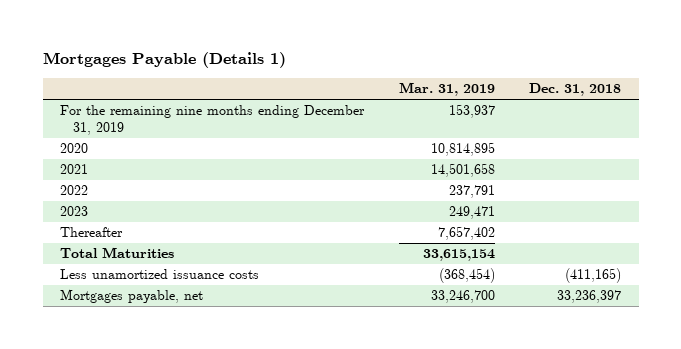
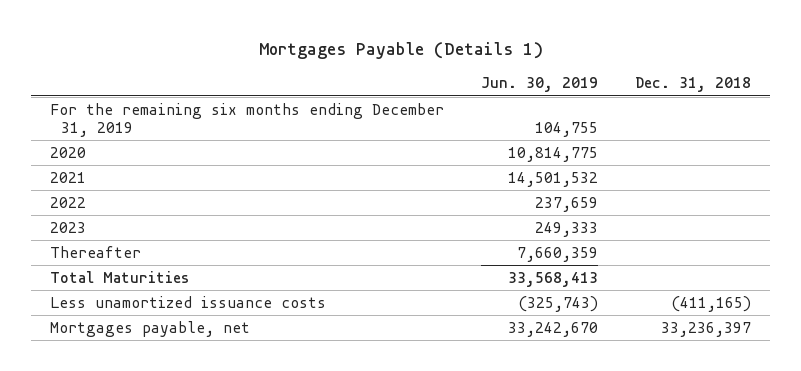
[398,82,495,97] Mar. 31, 2019 -> none
none -> [481,77,599,93] Jun. 30, 2019
[59,105,365,136] For the remaining nine months ending December 31, 2019 -> [49,102,444,137] For the remaining six months ending December 31, 2019

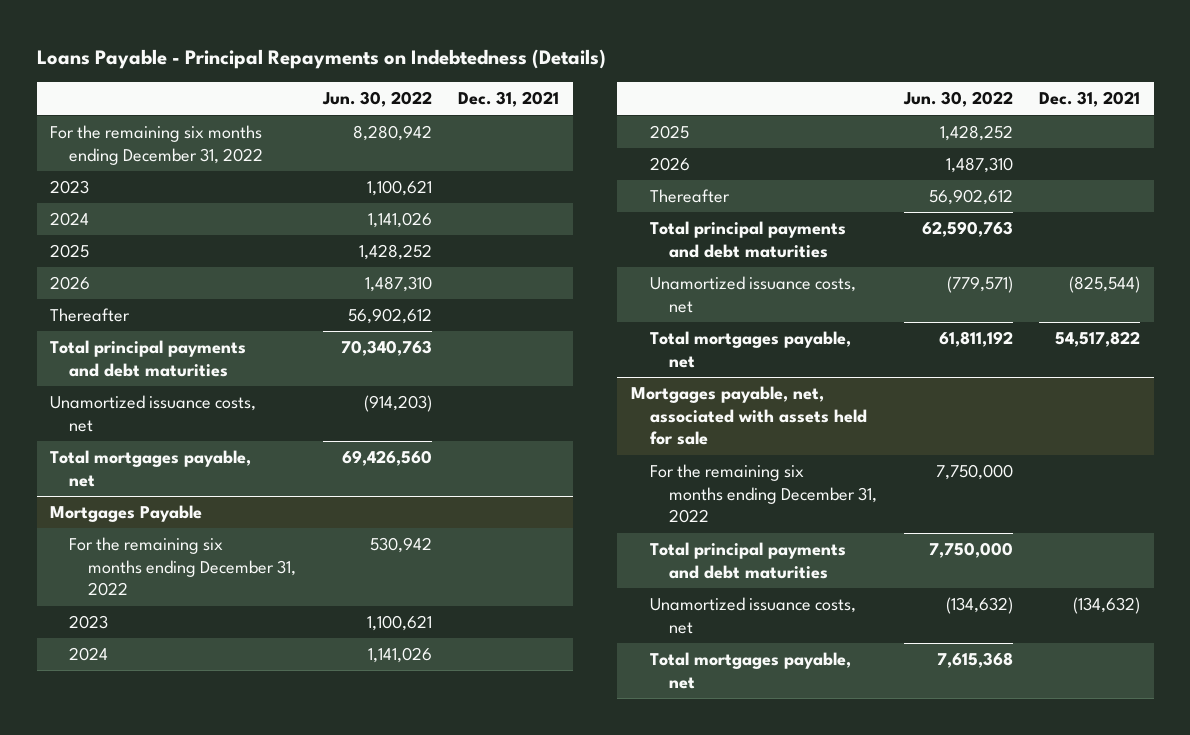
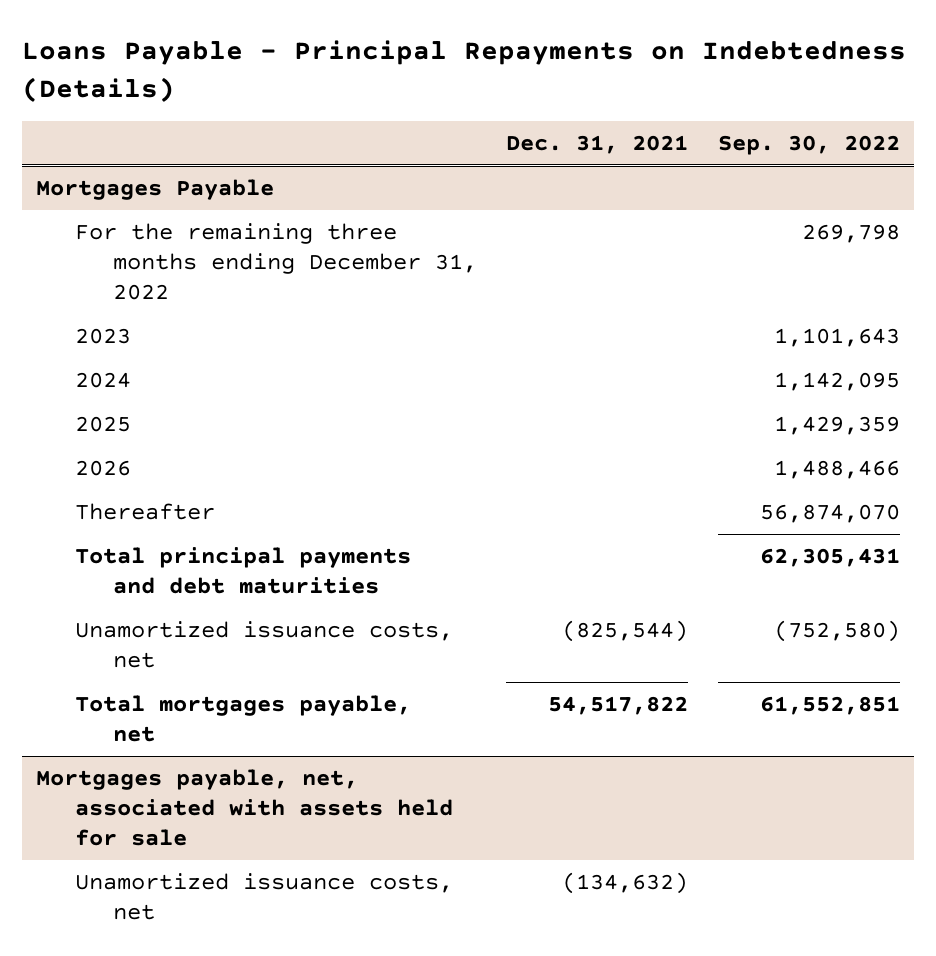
[321,91,432,108] Jun. 30, 2022 -> none
none -> [717,135,900,156] Sep. 30, 2022
[49,125,263,165] For the remaining six months ending December 31, 2022 -> none
[49,180,89,195] 2023 -> none
[49,212,89,227] 2024 -> none
[49,244,89,259] 2025 -> none
[49,276,90,291] 2026 -> none
[49,308,130,323] Thereafter -> none
[49,340,246,377] Total principal payments and debt maturities -> none
[49,395,256,432] Unamortized issuance costs, net -> none
[49,450,251,487] Total mortgages payable, net -> none
[68,537,297,597] For the remaining six months ending December 31, 2022 -> [74,223,477,300] For the remaining three months ending December 31, 2022
[649,464,877,524] For the remaining six months ending December 31, 2022 -> none
[649,542,846,579] Total principal payments and debt maturities -> none
[649,652,851,689] Total mortgages payable, net -> none

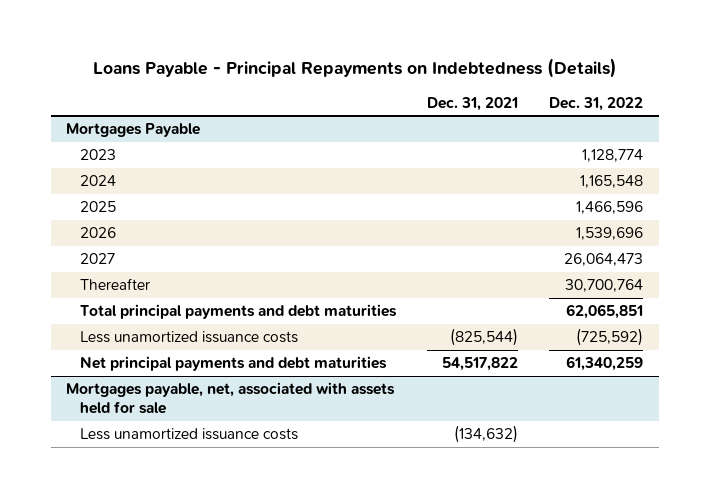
[717,135,900,156] Sep. 30, 2022 -> none
none -> [549,96,644,111] Dec. 31, 2022
[74,223,477,300] For the remaining three months ending December 31, 2022 -> none
none -> [80,253,116,265] 2027
[74,621,453,669] Unamortized issuance costs, net -> [80,331,299,344] Less unamortized issuance costs
[74,695,411,743] Total mortgages payable, net -> [80,356,388,372] Net principal payments and debt maturities
[74,873,453,921] Unamortized issuance costs, net -> [80,428,299,441] Less unamortized issuance costs

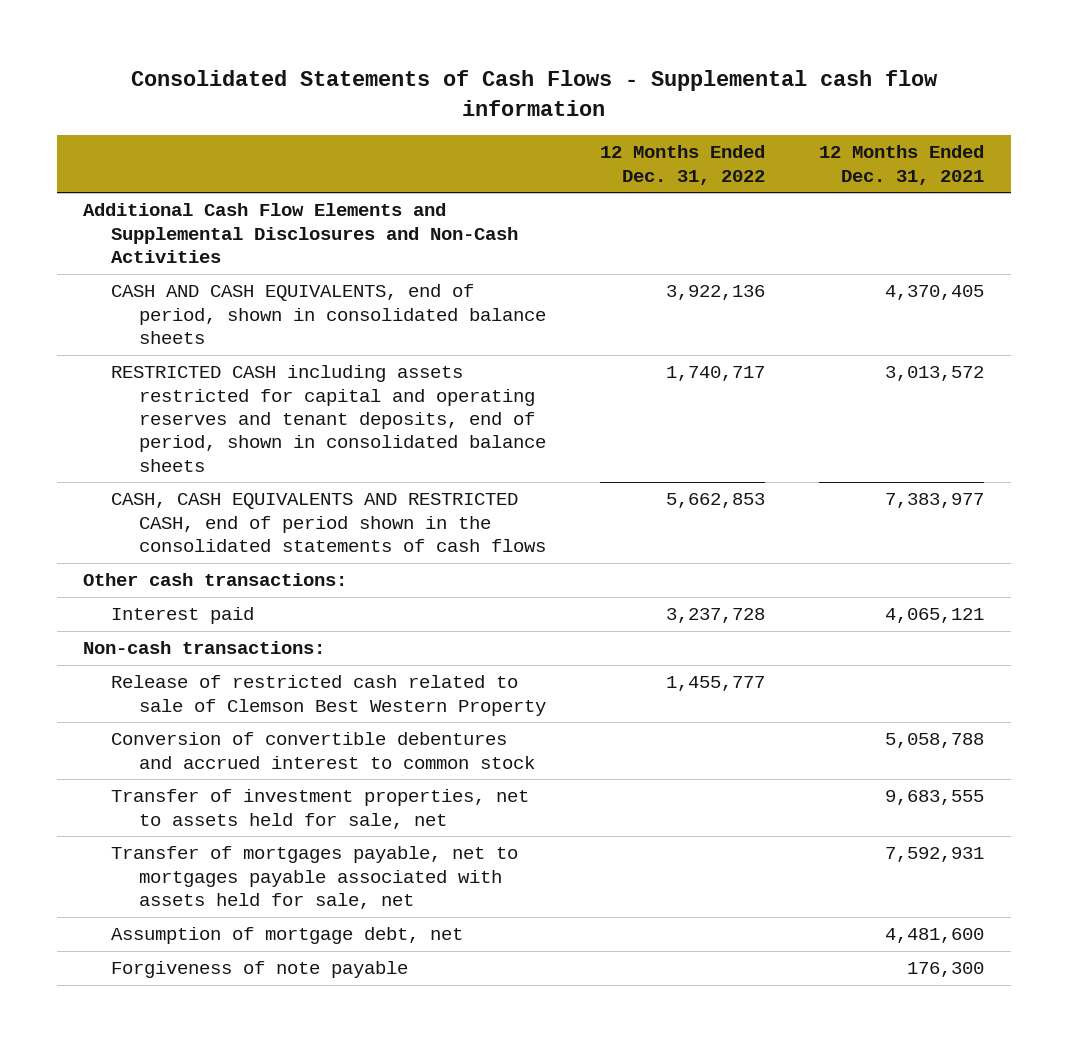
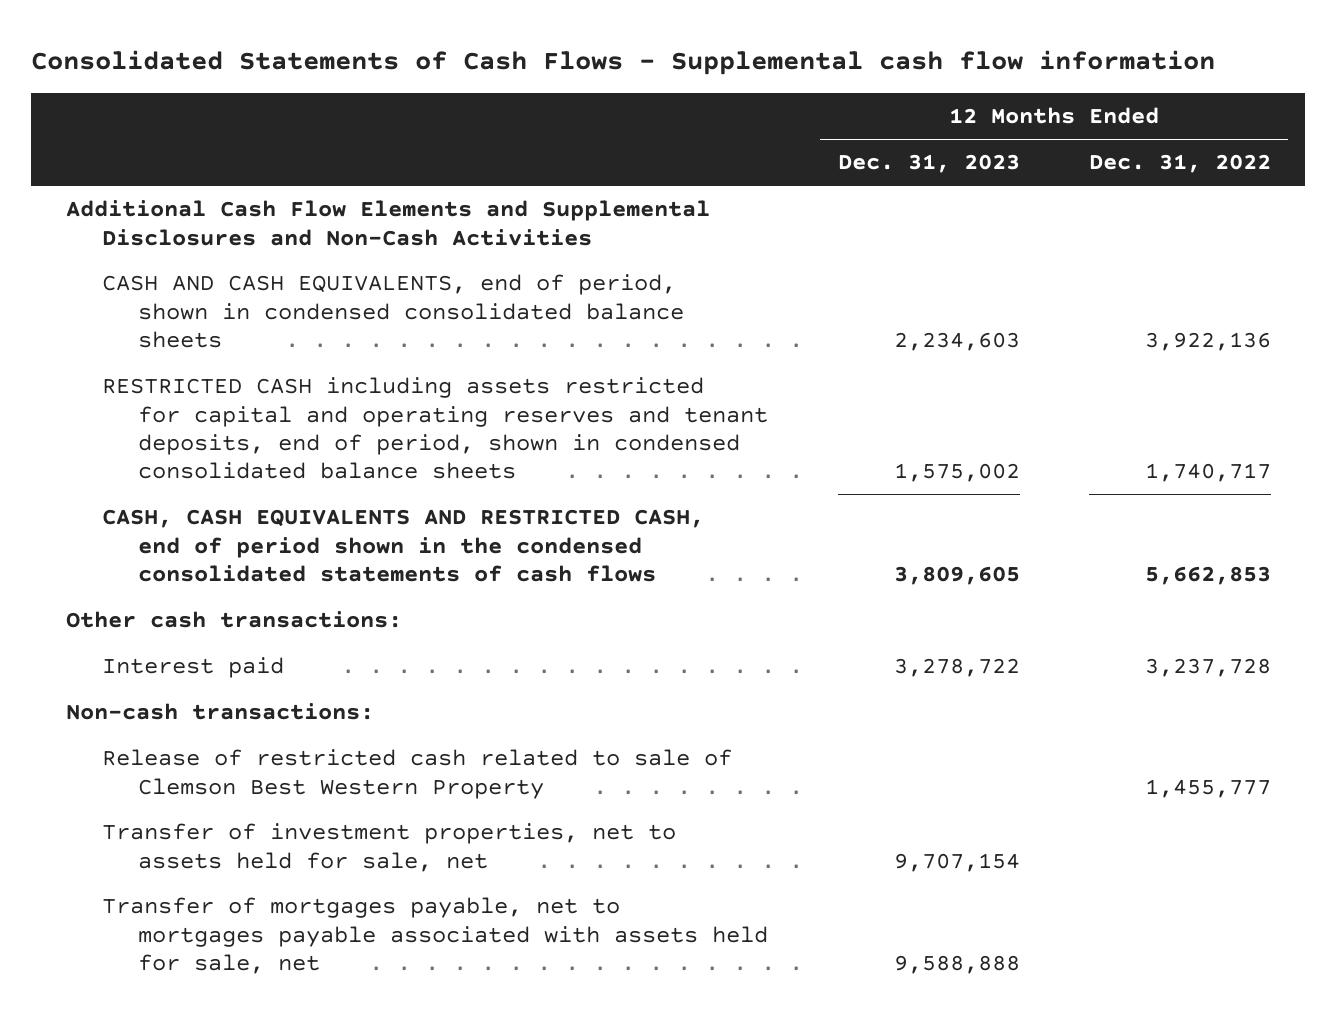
[819,145,985,185] 12 Months Ended Dec. 31, 2021 -> none
none -> [837,154,1020,174] Dec. 31, 2023
[111,284,547,345] CASH AND CASH EQUIVALENTS, end of period, shown in consolidated balance sheets -> [102,274,685,348] CASH AND CASH EQUIVALENTS, end of period, shown in condensed consolidated balance sheets
[111,365,547,472] RESTRICTED CASH including assets restricted for capital and operating reserves and tenant deposits, end of period, shown in consolidated balance sheets -> [102,377,769,480] RESTRICTED CASH including assets restricted for capital and operating reserves and tenant deposits, end of period, shown in condensed consolidated balance sheets
[111,493,547,553] CASH, CASH EQUIVALENTS AND RESTRICTED CASH, end of period shown in the consolidated statements of cash flows -> [102,509,705,582] CASH, CASH EQUIVALENTS AND RESTRICTED CASH, end of period shown in the condensed consolidated statements of cash flows
[111,732,536,769] Conversion of convertible debentures and accrued interest to common stock -> none
[111,927,464,945] Assumption of mortgage debt, net -> none
[111,961,409,979] Forgiveness of note payable -> none

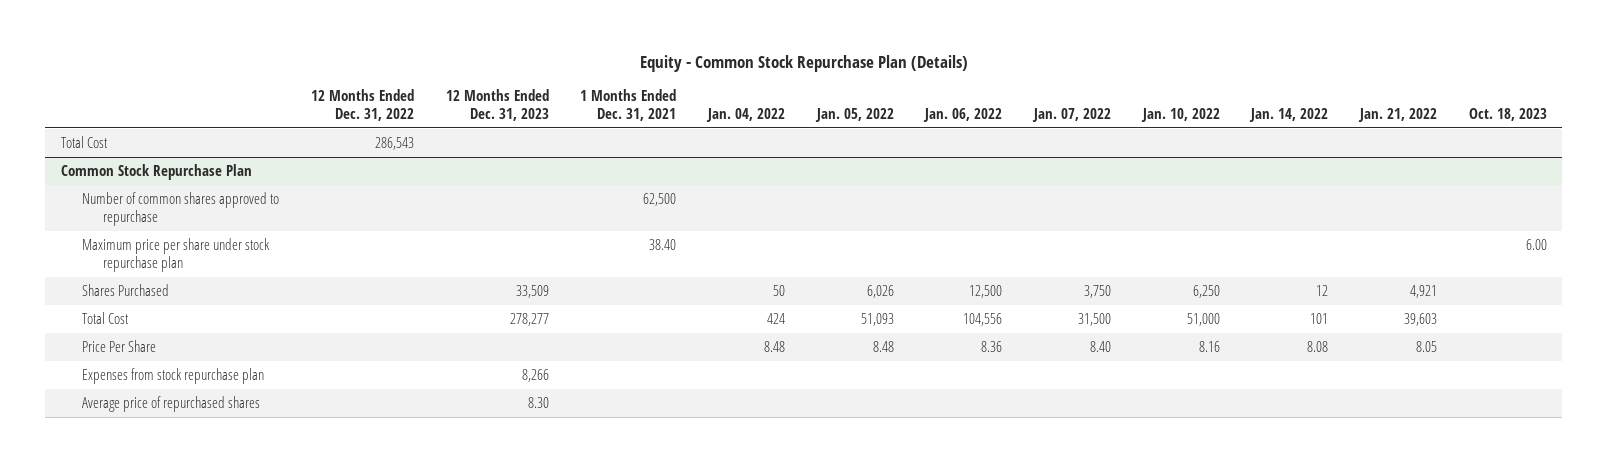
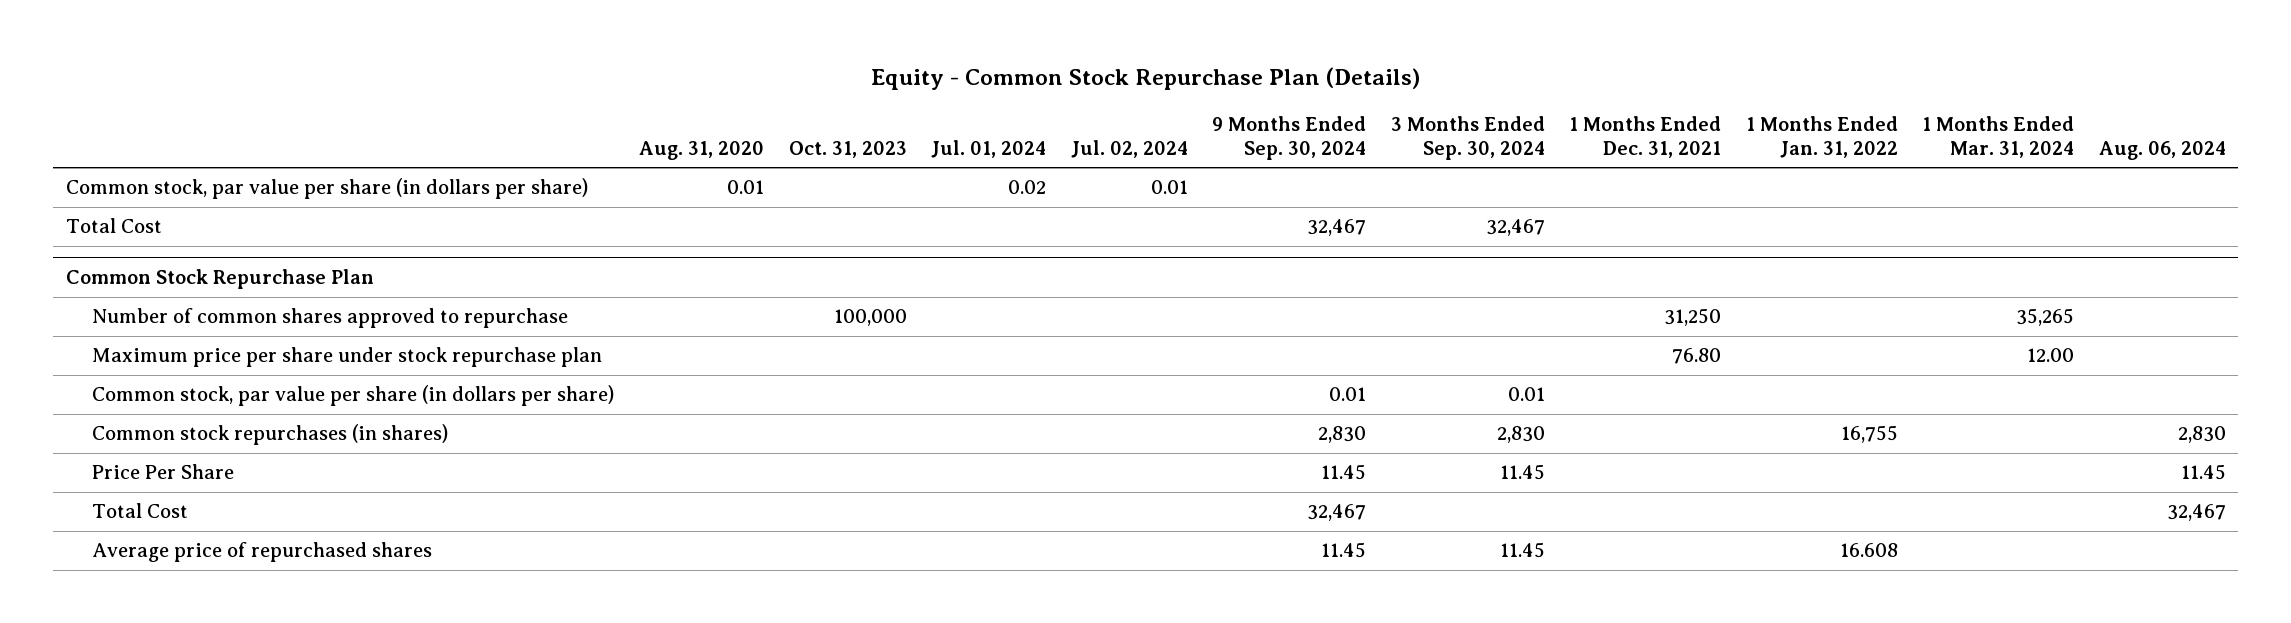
[310,88,414,122] 12 Months Ended Dec. 31, 2022 -> none
[445,88,549,122] 12 Months Ended Dec. 31, 2023 -> none
[705,108,785,123] Jan. 04, 2022 -> none
[814,108,894,123] Jan. 05, 2022 -> none
[923,108,1003,123] Jan. 06, 2022 -> none
[1031,108,1111,123] Jan. 07, 2022 -> none
[1140,108,1220,123] Jan. 10, 2022 -> none
[1249,108,1329,123] Jan. 14, 2022 -> none
[1357,108,1437,123] Jan. 21, 2022 -> none
[1468,108,1547,122] Oct. 18, 2023 -> none
none -> [638,140,764,160] Aug. 31, 2020
none -> [788,140,907,158] Oct. 31, 2023
none -> [931,139,1047,158] Jul. 01, 2024
none -> [1070,139,1188,158] Jul. 02, 2024
none -> [1212,116,1367,160] 9 Months Ended Sep. 30, 2024
none -> [1390,116,1545,160] 3 Months Ended Sep. 30, 2024
none -> [1745,116,1898,158] 1 Months Ended Jan. 31, 2022
none -> [1922,116,2075,158] 1 Months Ended Mar. 31, 2024
none -> [2098,140,2226,160] Aug. 06, 2024
none -> [65,178,588,200] Common stock, par value per share (in dollars per share)
[643,192,677,206] 62,500 -> [1664,308,1722,327] 31,250
[649,238,677,250] 38.40 -> [1672,348,1722,365] 76.80
none -> [92,385,615,407] Common stock, par value per share (in dollars per share)
[82,283,170,296] Shares Purchased -> [92,424,449,446] Common stock repurchases (in shares)
[82,367,265,384] Expenses from stock repurchase plan -> none
[82,311,130,324] Total Cost -> [92,503,189,519] Total Cost

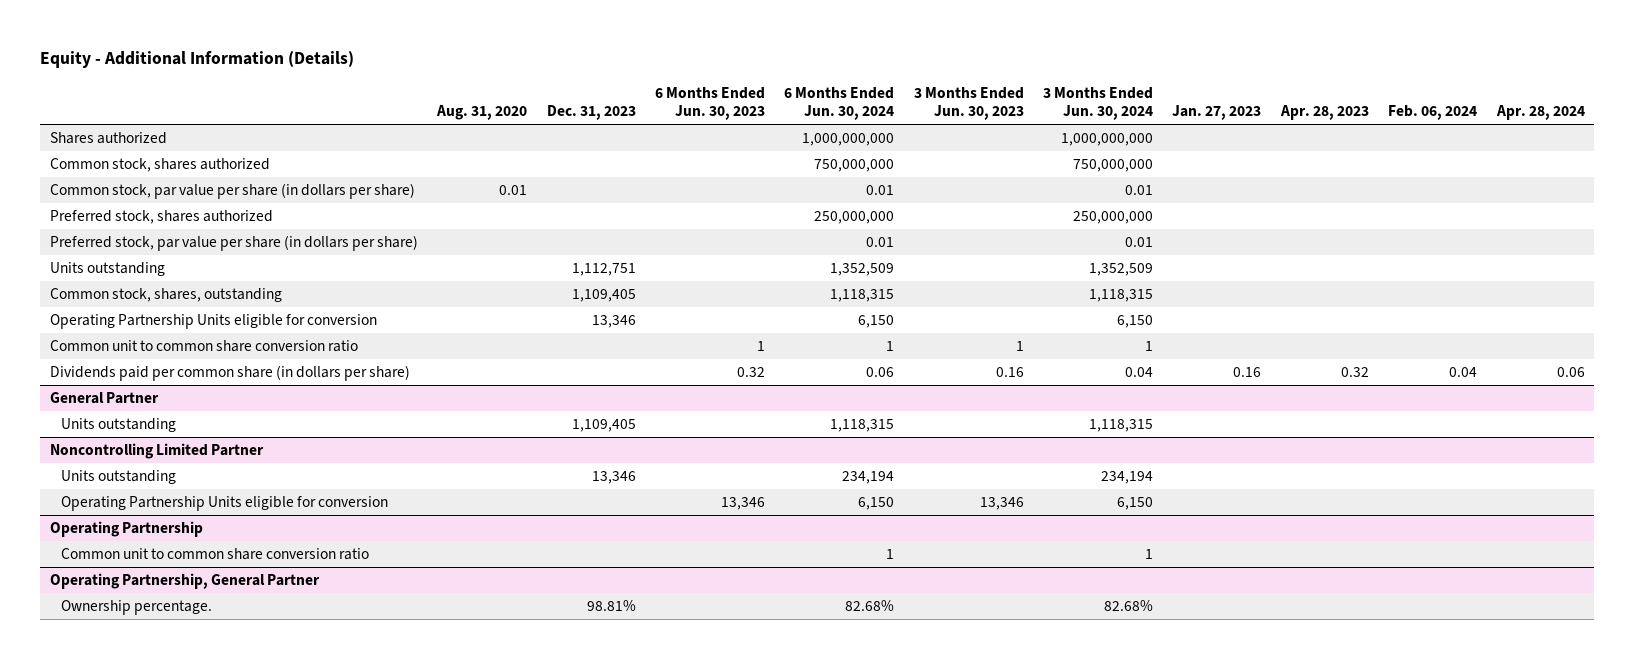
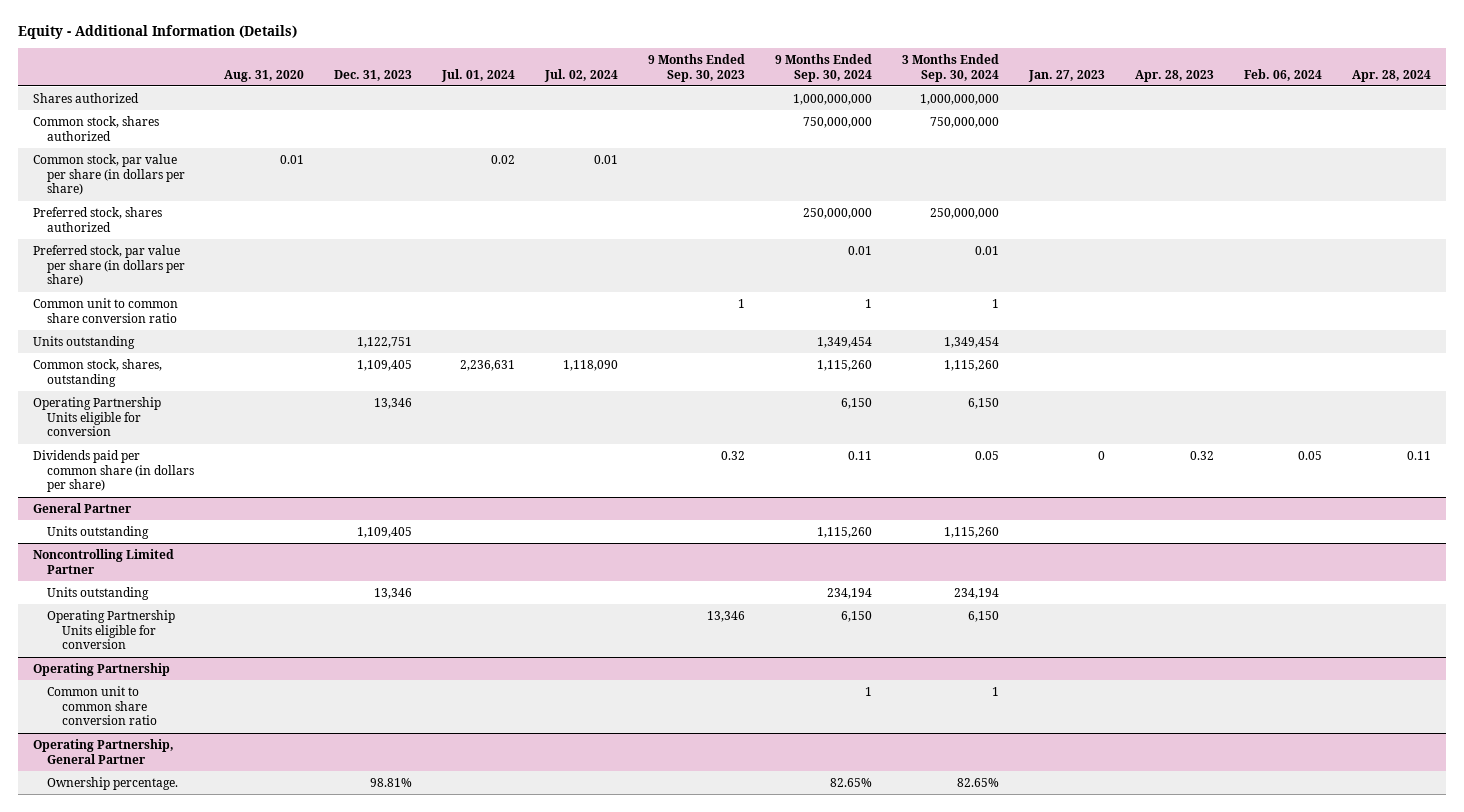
[655,86,766,121] 6 Months Ended Jun. 30, 2023 -> none
[784,86,895,121] 6 Months Ended Jun. 30, 2024 -> none
[913,86,1024,121] 3 Months Ended Jun. 30, 2023 -> none
[1043,86,1154,121] 3 Months Ended Jun. 30, 2024 -> none
none -> [441,68,516,82] Jul. 01, 2024
none -> [544,68,619,82] Jul. 02, 2024
none -> [648,53,746,82] 9 Months Ended Sep. 30, 2023
none -> [775,53,873,82] 9 Months Ended Sep. 30, 2024
none -> [902,53,1000,82] 3 Months Ended Sep. 30, 2024
[50,340,359,353] Common unit to common share conversion ratio -> [32,297,178,323] Common unit to common share conversion ratio
[571,263,636,277] 1,112,751 -> [357,336,413,348] 1,122,751
[1233,367,1262,378] 0.16 -> [1098,450,1106,460] 0
[1449,367,1478,378] 0.04 -> [1298,450,1323,460] 0.05
[1556,367,1585,378] 0.06 -> [1407,450,1432,460] 0.11

